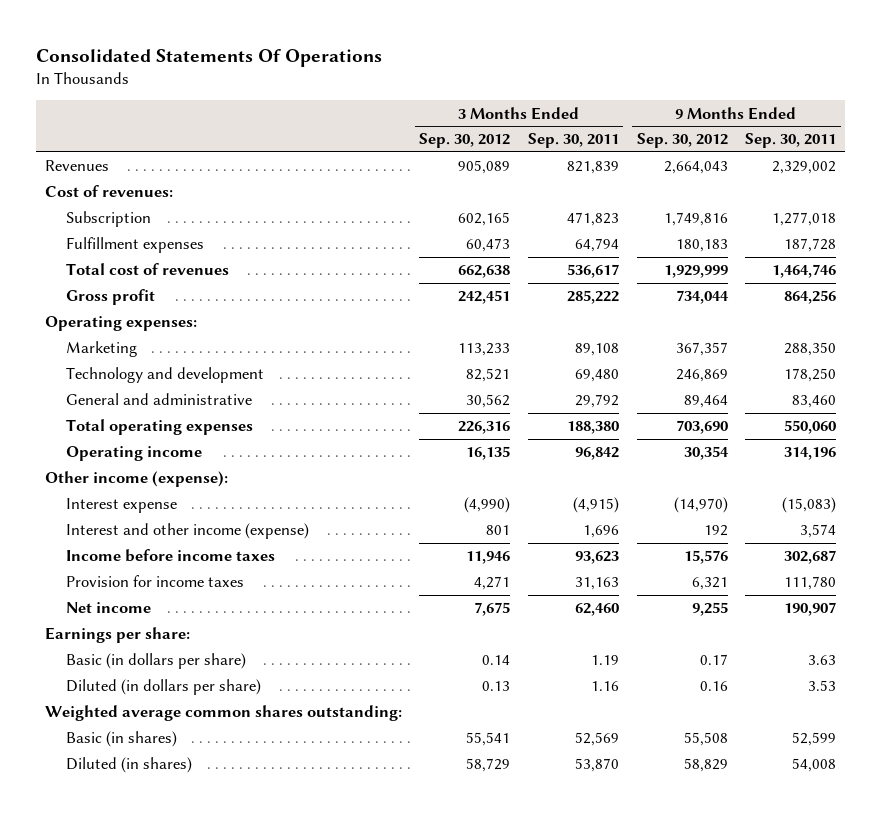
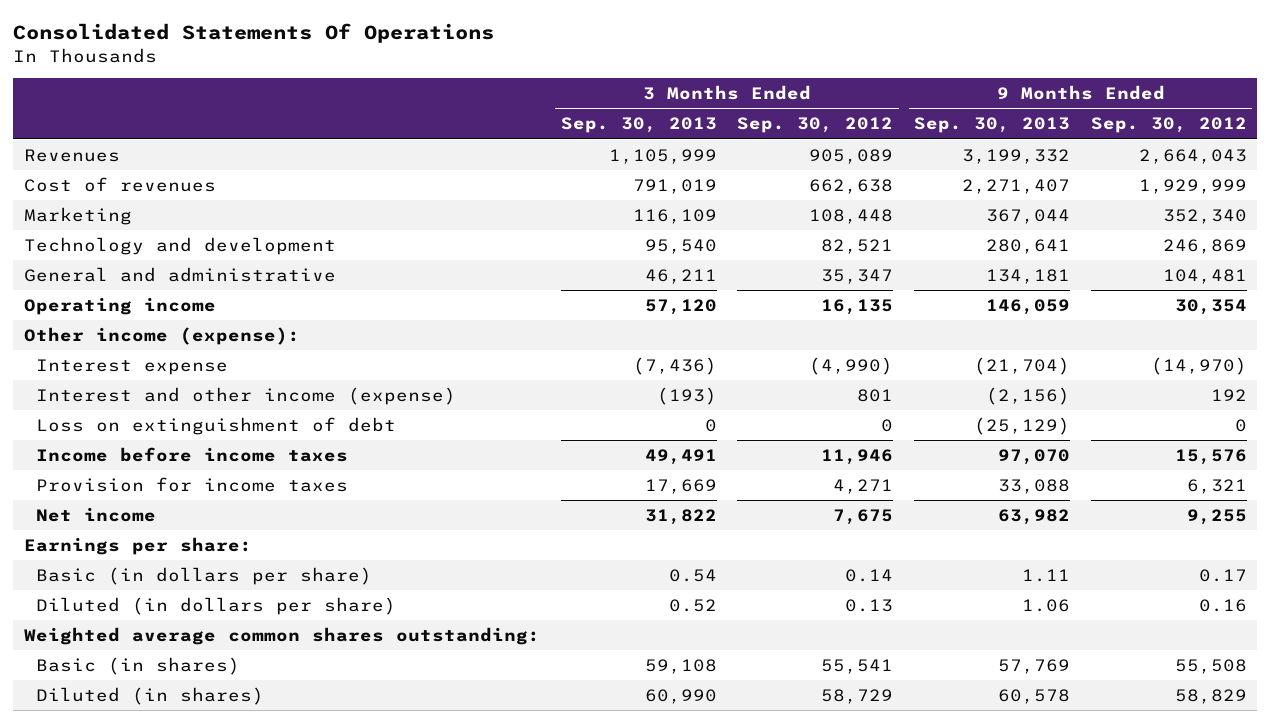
[527,133,619,149] Sep. 30, 2011 -> none
[745,133,837,149] Sep. 30, 2011 -> none
none -> [560,117,717,134] Sep. 30, 2013
none -> [914,117,1071,134] Sep. 30, 2013
[44,185,173,198] Cost of revenues: -> none
[66,211,152,228] Subscription -> none
[66,237,205,254] Fulfillment expenses -> none
[66,289,156,306] Gross profit -> none
[44,316,197,332] Operating expenses: -> none
[66,263,230,276] Total cost of revenues -> [23,176,216,192] Cost of revenues
[458,343,511,357] 113,233 -> [809,208,894,224] 108,448
[675,342,728,357] 367,357 -> [1163,208,1248,224] 352,340
[66,419,254,436] Total operating expenses -> none
[466,394,511,409] 30,562 -> [821,268,894,284] 35,347
[683,395,728,409] 89,464 -> [1163,268,1248,284] 104,481
none -> [36,416,397,435] Loss on extinguishment of debt

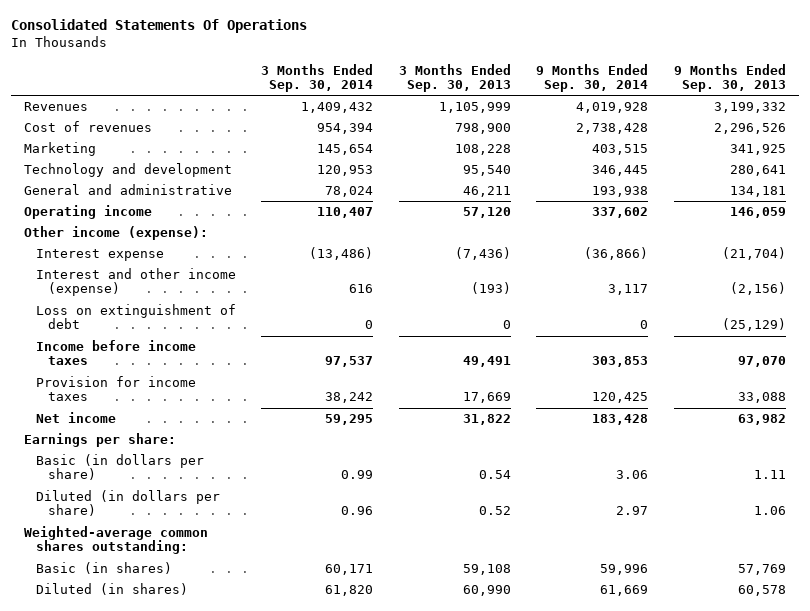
[737,117,894,134] Sep. 30, 2012 -> none
[1091,117,1248,134] Sep. 30, 2012 -> none
none -> [261,63,374,92] 3 Months Ended Sep. 30, 2014
none -> [536,63,649,92] 9 Months Ended Sep. 30, 2014
[632,178,717,194] 791,019 -> [454,123,511,135] 798,900
[962,178,1071,194] 2,271,407 -> [713,123,786,135] 2,296,526
[632,208,717,224] 116,109 -> [454,144,511,156] 108,228
[986,208,1071,224] 367,044 -> [729,144,786,156] 341,925
[23,626,540,645] Weighted average common shares outstanding: -> [24,526,209,555] Weighted-average common shares outstanding:

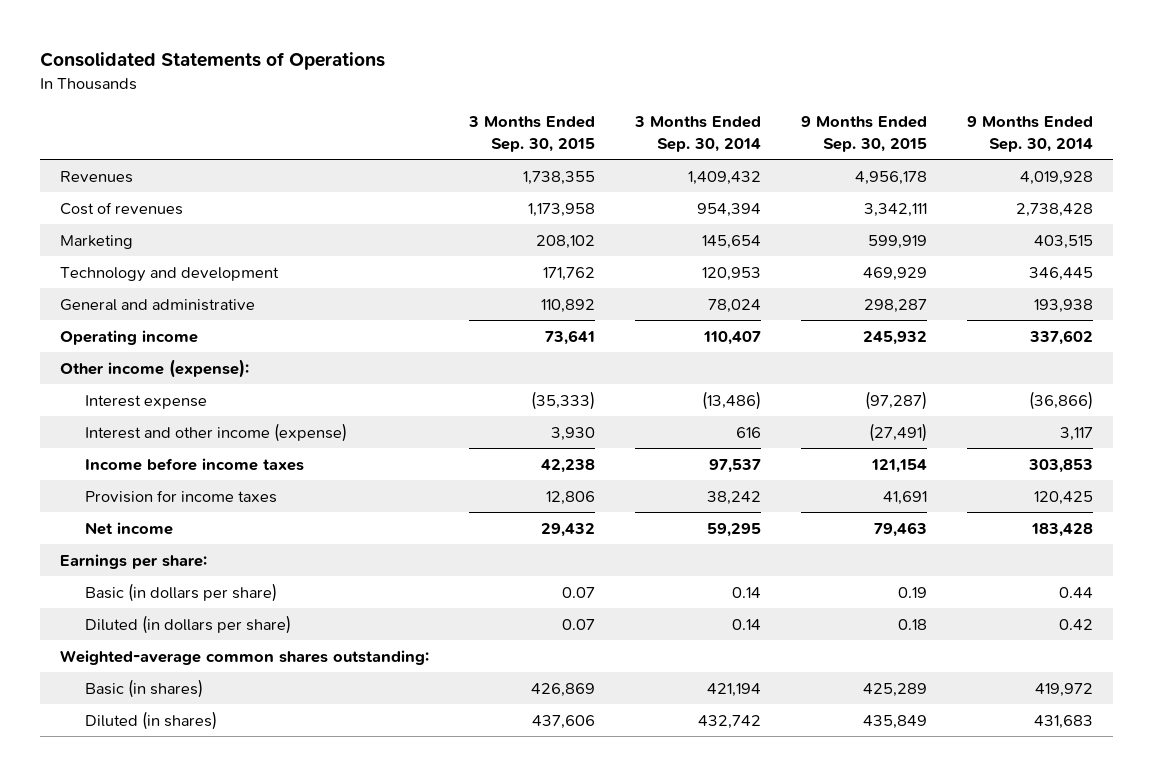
[11,19,308,34] Consolidated Statements Of Operations -> [40,52,386,71] Consolidated Statements of Operations
[398,63,511,92] 3 Months Ended Sep. 30, 2013 -> none
[673,63,786,92] 9 Months Ended Sep. 30, 2013 -> none
none -> [468,116,596,152] 3 Months Ended Sep. 30, 2015
none -> [800,116,927,152] 9 Months Ended Sep. 30, 2015
[35,304,236,330] Loss on extinguishment of debt -> none
[341,470,374,480] 0.99 -> [731,586,761,598] 0.14
[616,470,649,480] 3.06 -> [1058,586,1093,598] 0.44
[341,506,374,516] 0.96 -> [731,618,761,630] 0.14
[616,506,649,516] 2.97 -> [1058,618,1093,630] 0.42
[325,564,374,576] 60,171 -> [706,682,761,697] 421,194
[600,564,649,576] 59,996 -> [1034,682,1093,697] 419,972
[325,585,374,597] 61,820 -> [697,714,761,729] 432,742
[600,585,649,597] 61,669 -> [1033,714,1093,729] 431,683

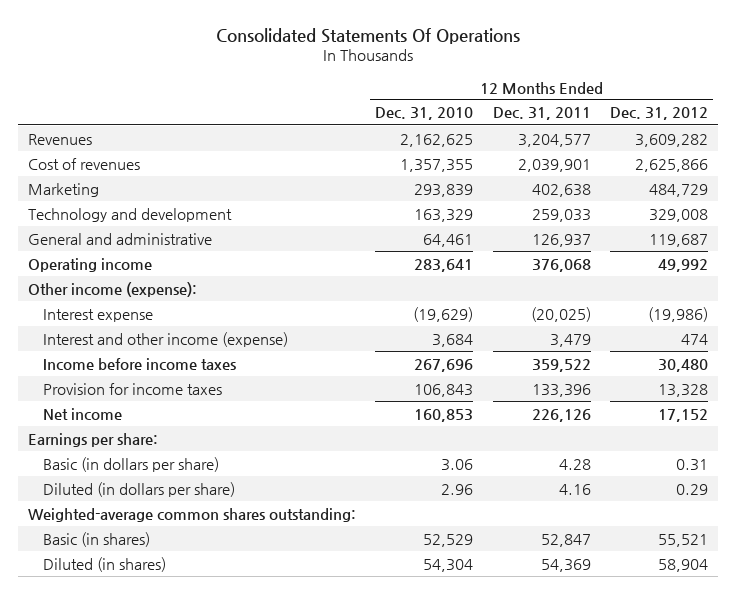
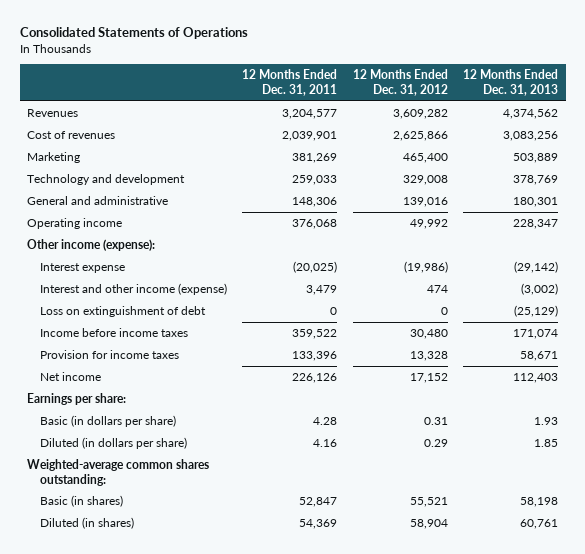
[215,27,520,44] Consolidated Statements Of Operations -> [19,27,248,40] Consolidated Statements of Operations
[375,107,474,121] Dec. 31, 2010 -> none
none -> [463,69,559,96] 12 Months Ended Dec. 31, 2013
[531,183,591,197] 402,638 -> [292,153,338,164] 381,269
[648,183,708,197] 484,729 -> [402,153,448,164] 465,400
[531,233,591,247] 126,937 -> [292,197,338,208] 148,306
[648,233,708,247] 119,687 -> [402,197,448,208] 139,016
none -> [40,306,207,318] Loss on extinguishment of debt

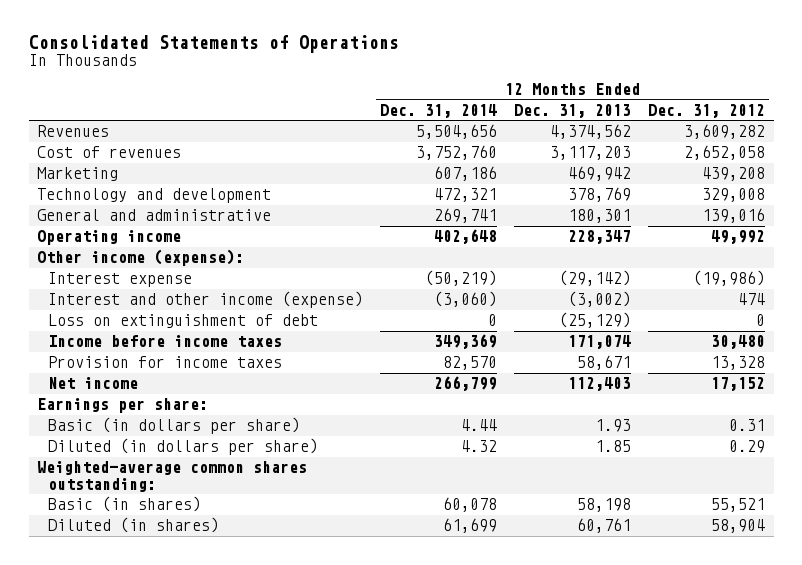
[242,69,338,96] 12 Months Ended Dec. 31, 2011 -> none
none -> [380,103,498,118] Dec. 31, 2014
[392,131,448,142] 2,625,866 -> [684,145,766,161] 2,652,058
[503,131,559,142] 3,083,256 -> [550,146,632,161] 3,117,203
[402,153,448,164] 465,400 -> [702,167,766,182] 439,208
[513,153,559,164] 503,889 -> [568,166,632,182] 469,942

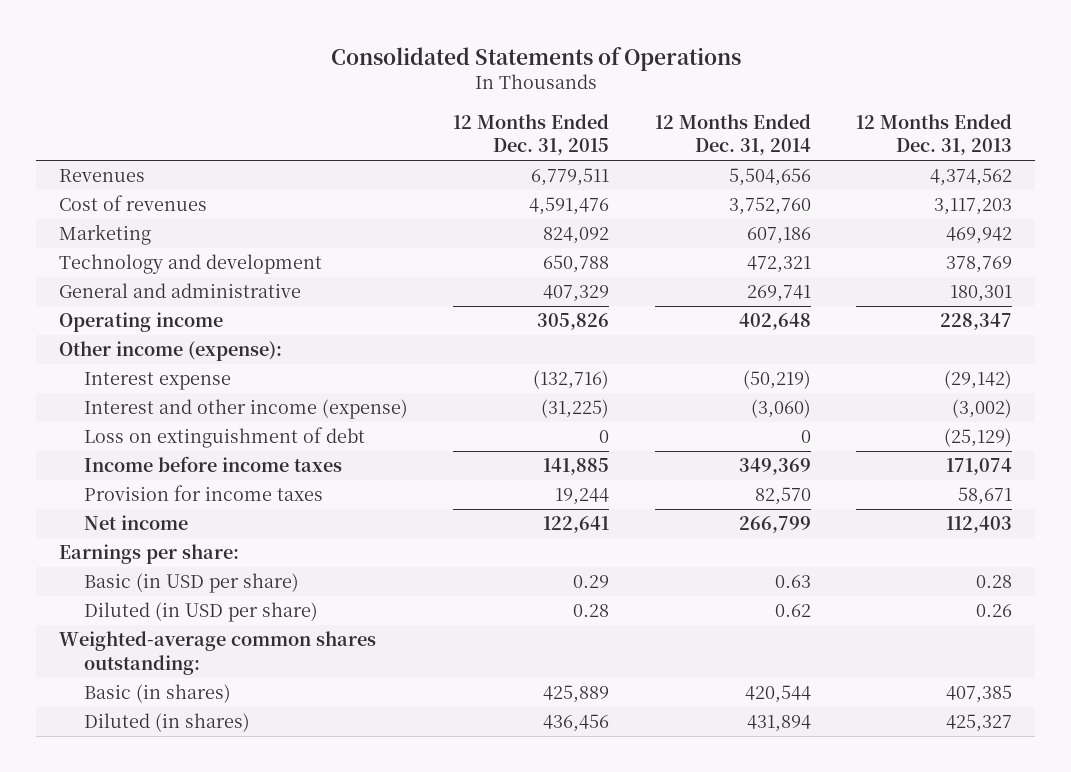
[648,103,766,118] Dec. 31, 2012 -> none
none -> [453,113,610,156] 12 Months Ended Dec. 31, 2015
[48,417,301,435] Basic (in dollars per share) -> [83,573,299,594] Basic (in USD per share)
[461,419,498,432] 4.44 -> [774,575,811,589] 0.63
[595,419,632,433] 1.93 -> [976,575,1013,589] 0.28
[48,438,319,456] Diluted (in dollars per share) -> [83,602,318,623] Diluted (in USD per share)
[461,440,498,453] 4.32 -> [774,604,811,618] 0.62
[595,440,632,453] 1.85 -> [976,604,1013,618] 0.26
[443,497,498,513] 60,078 -> [744,685,811,704] 420,544
[577,498,632,513] 58,198 -> [946,685,1013,704] 407,385
[443,518,498,534] 61,699 -> [746,715,811,733] 431,894
[577,518,632,534] 60,761 -> [946,714,1013,733] 425,327

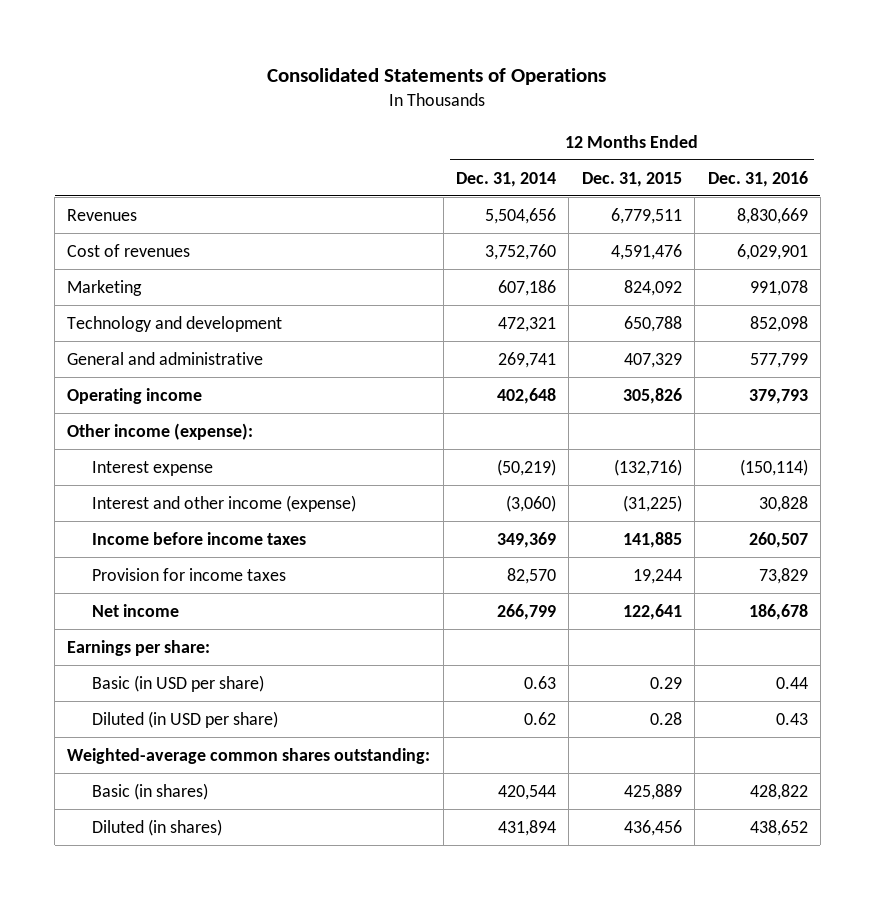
[856,113,1013,156] 12 Months Ended Dec. 31, 2013 -> none
none -> [707,170,808,187] Dec. 31, 2016
[83,427,365,449] Loss on extinguishment of debt -> none

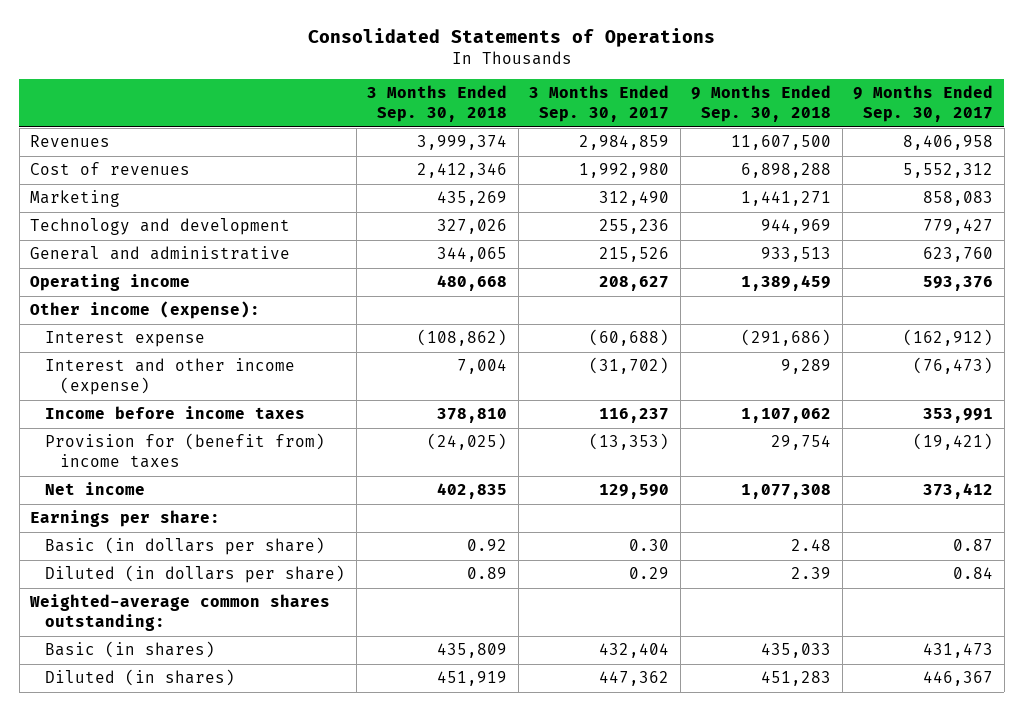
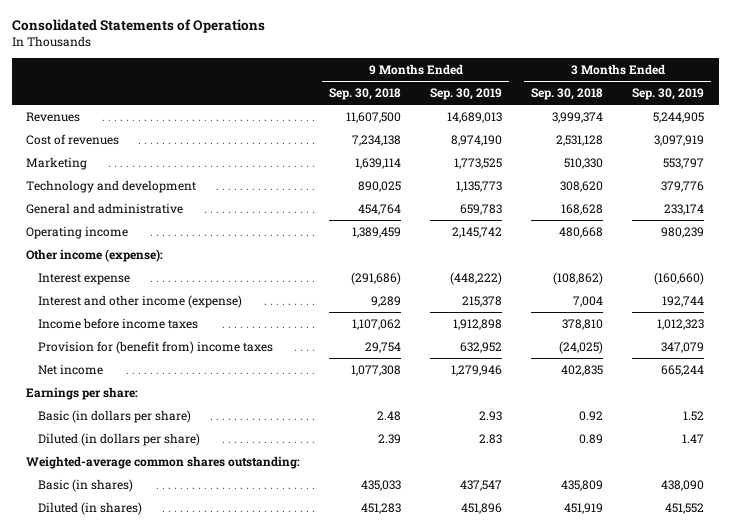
[529,85,670,122] 3 Months Ended Sep. 30, 2017 -> none
[853,85,994,122] 9 Months Ended Sep. 30, 2017 -> none
none -> [430,88,503,101] Sep. 30, 2019
none -> [632,88,705,101] Sep. 30, 2019
[417,163,508,179] 2,412,346 -> [556,134,604,146] 2,531,128
[741,163,832,179] 6,898,288 -> [352,134,402,146] 7,234,138
[437,191,508,207] 435,269 -> [564,157,604,169] 510,330
[741,191,832,207] 1,441,271 -> [355,157,402,169] 1,639,114
[437,219,508,235] 327,026 -> [560,180,604,192] 308,620
[761,219,832,235] 944,969 -> [358,180,402,192] 890,025
[437,247,508,263] 344,065 -> [561,203,604,215] 168,628
[761,247,832,263] 933,513 -> [358,203,402,215] 454,764

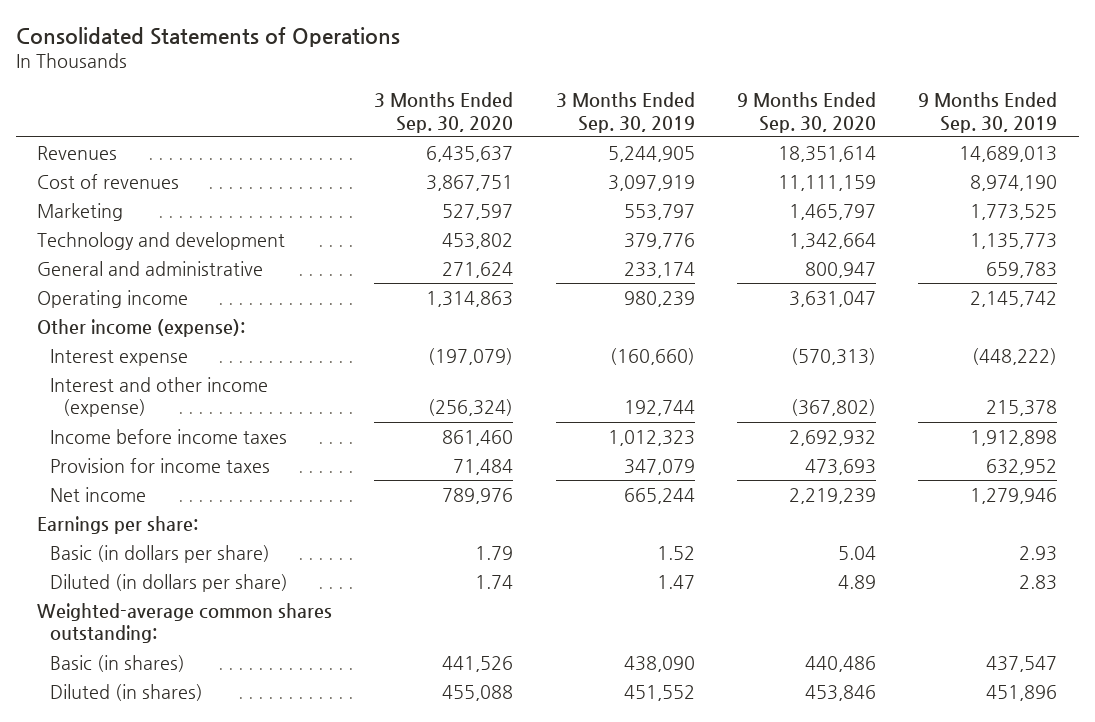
[329,88,402,101] Sep. 30, 2018 -> none
[531,88,604,101] Sep. 30, 2018 -> none
none -> [374,91,514,133] 3 Months Ended Sep. 30, 2020
none -> [737,91,877,133] 9 Months Ended Sep. 30, 2020
[38,340,274,354] Provision for (benefit from) income taxes -> [50,457,271,473] Provision for income taxes

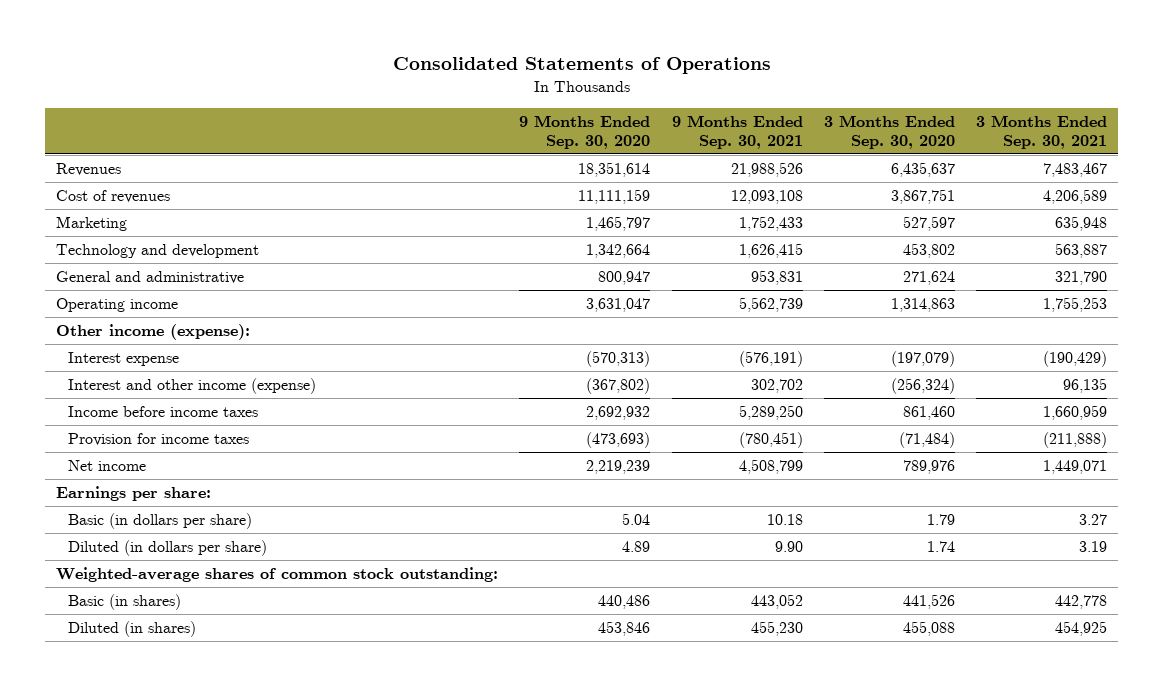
[555,91,695,133] 3 Months Ended Sep. 30, 2019 -> none
[918,91,1058,133] 9 Months Ended Sep. 30, 2019 -> none
none -> [671,114,803,150] 9 Months Ended Sep. 30, 2021
none -> [976,114,1108,150] 3 Months Ended Sep. 30, 2021
[453,458,514,475] 71,484 -> [898,431,955,448] (71,484)
[805,458,877,475] 473,693 -> [586,431,651,448] (473,693)
[37,602,333,644] Weighted-average common shares outstanding: -> [55,566,498,582] Weighted-average shares of common stock outstanding:

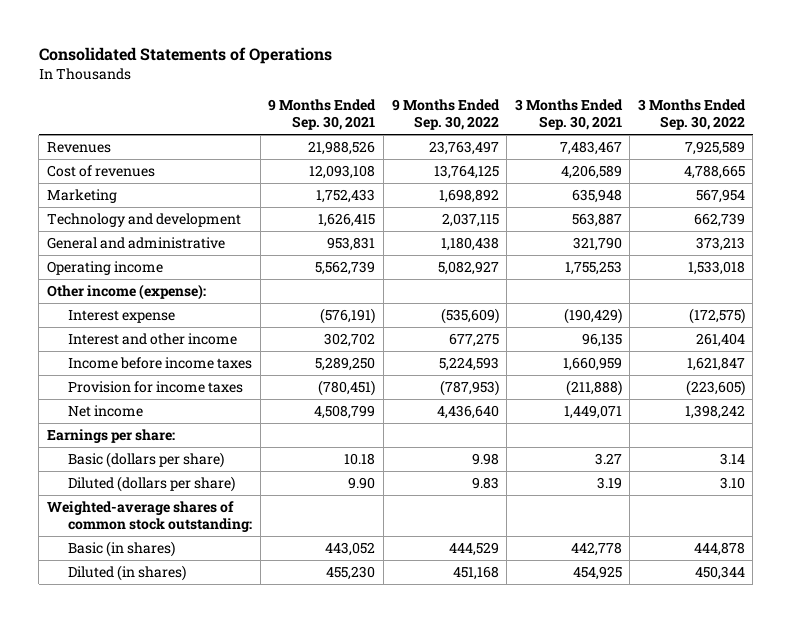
[519,114,651,150] 9 Months Ended Sep. 30, 2020 -> none
[823,114,955,150] 3 Months Ended Sep. 30, 2020 -> none
none -> [391,99,500,131] 9 Months Ended Sep. 30, 2022
none -> [637,99,746,131] 3 Months Ended Sep. 30, 2022
[68,377,317,394] Interest and other income (expense) -> [68,333,238,346] Interest and other income
[68,512,253,529] Basic (in dollars per share) -> [68,452,225,469] Basic (dollars per share)
[68,539,268,556] Diluted (in dollars per share) -> [68,476,236,493] Diluted (dollars per share)

